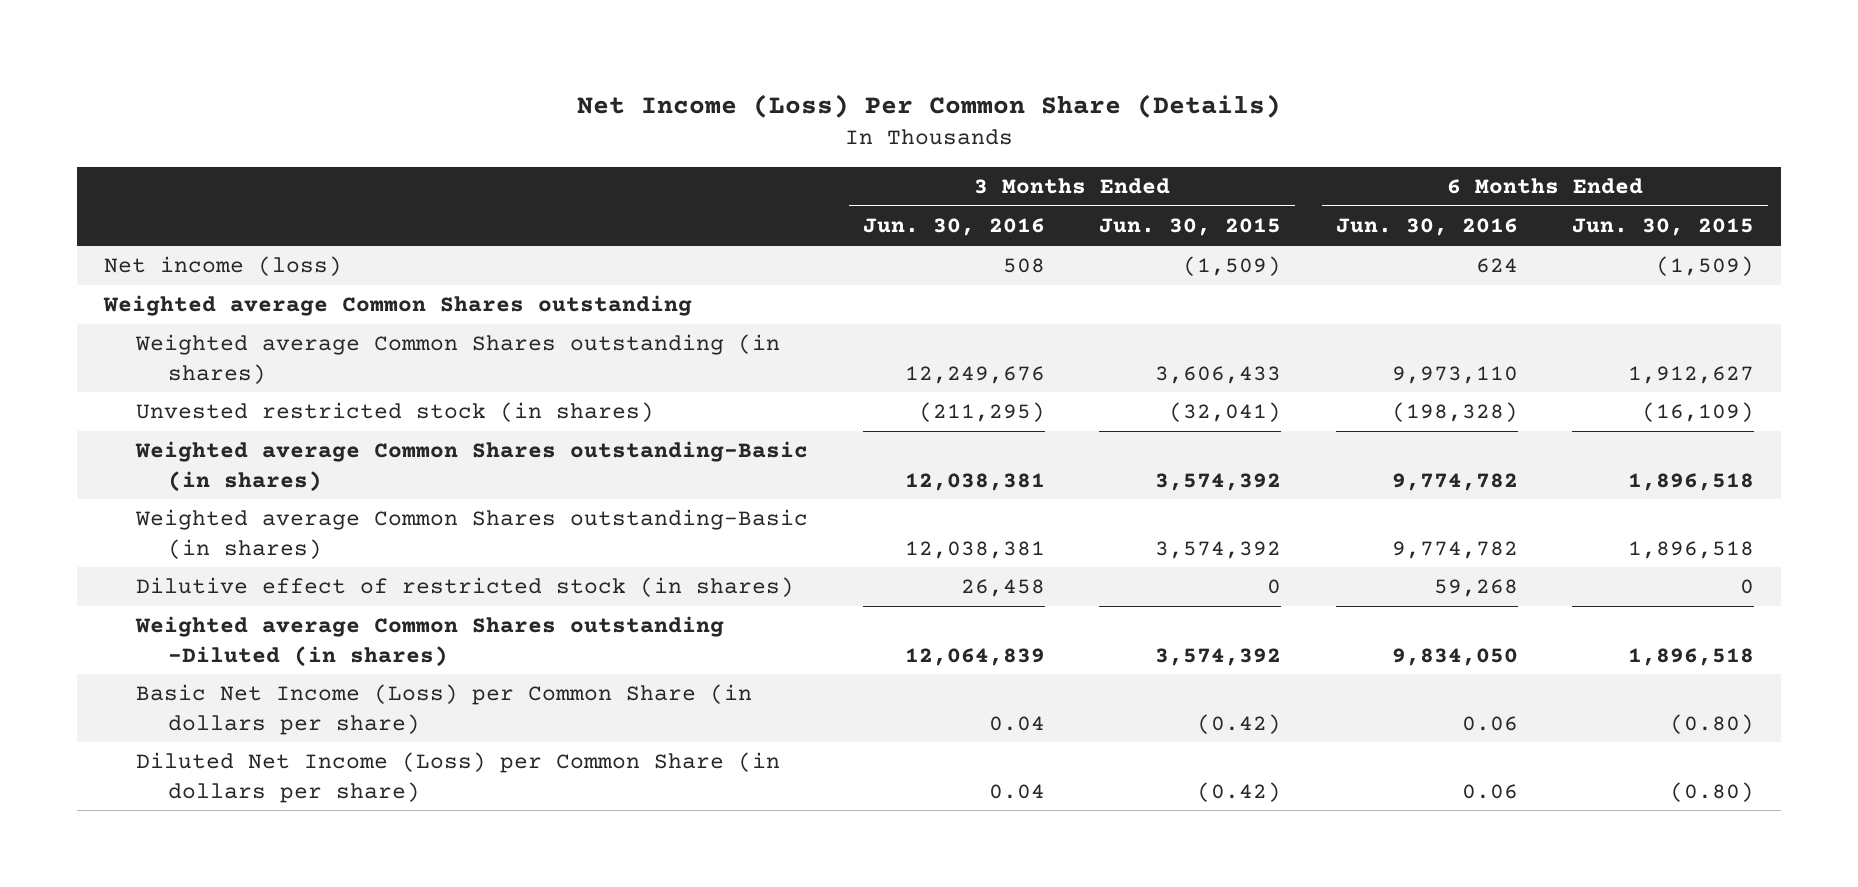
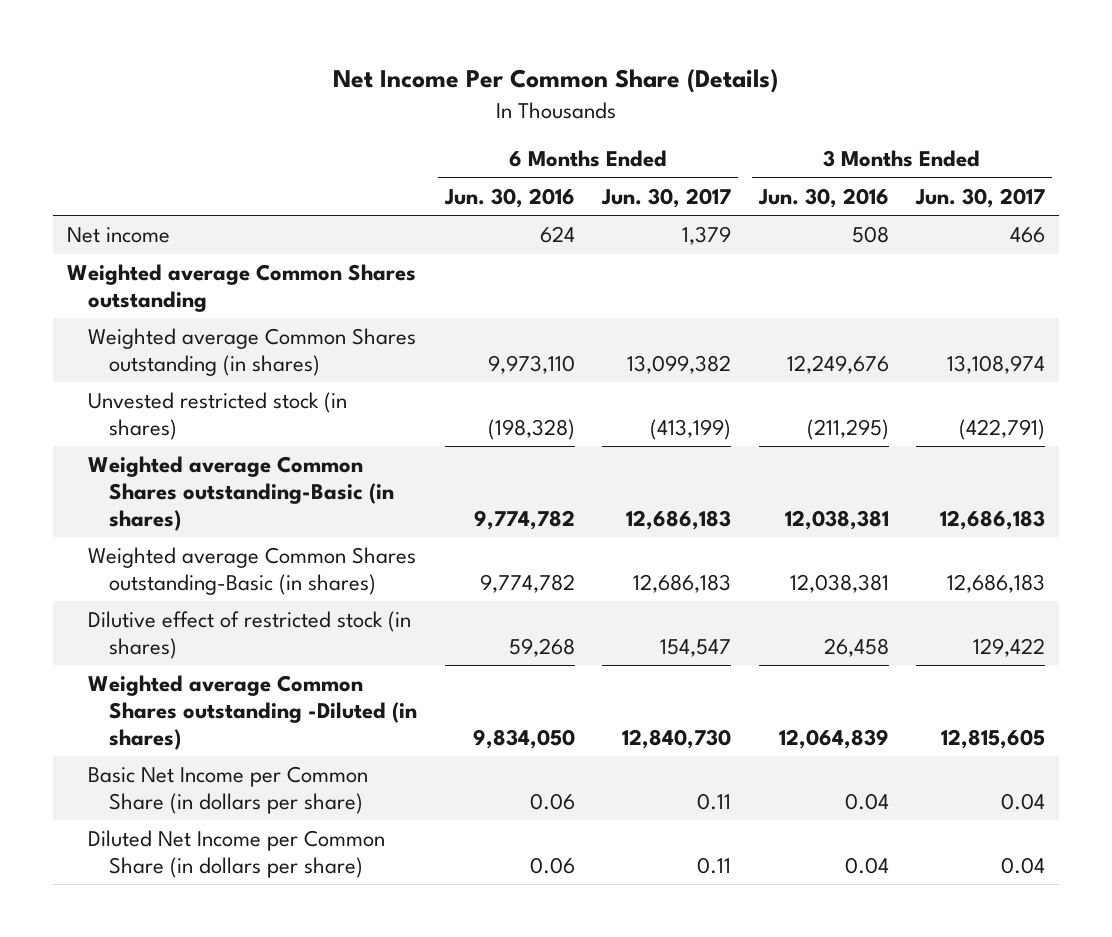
[577,93,1282,118] Net Income (Loss) Per Common Share (Details) -> [332,69,778,94] Net Income Per Common Share (Details)
[1099,218,1282,237] Jun. 30, 2015 -> none
[1572,218,1755,237] Jun. 30, 2015 -> none
none -> [601,187,732,208] Jun. 30, 2017
none -> [915,187,1046,208] Jun. 30, 2017
[104,256,343,277] Net income (loss) -> [66,227,170,244] Net income
[136,684,753,735] Basic Net Income (Loss) per Common Share (in dollars per share) -> [87,766,368,815] Basic Net Income per Common Share (in dollars per share)
[136,752,781,803] Diluted Net Income (Loss) per Common Share (in dollars per share) -> [87,830,385,879] Diluted Net Income per Common Share (in dollars per share)

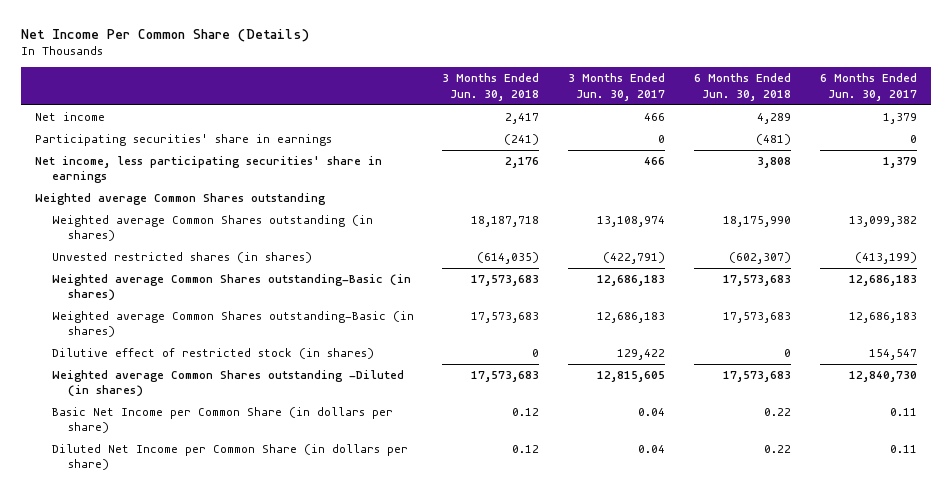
[443,187,575,208] Jun. 30, 2016 -> none
[757,187,889,208] Jun. 30, 2016 -> none
none -> [442,73,540,101] 3 Months Ended Jun. 30, 2018
none -> [694,73,792,101] 6 Months Ended Jun. 30, 2018
none -> [35,133,333,146] Participating securities' share in earnings
none -> [35,155,383,184] Net income, less participating securities' share in earnings
[87,392,347,441] Unvested restricted stock (in shares) -> [51,251,312,263] Unvested restricted shares (in shares)

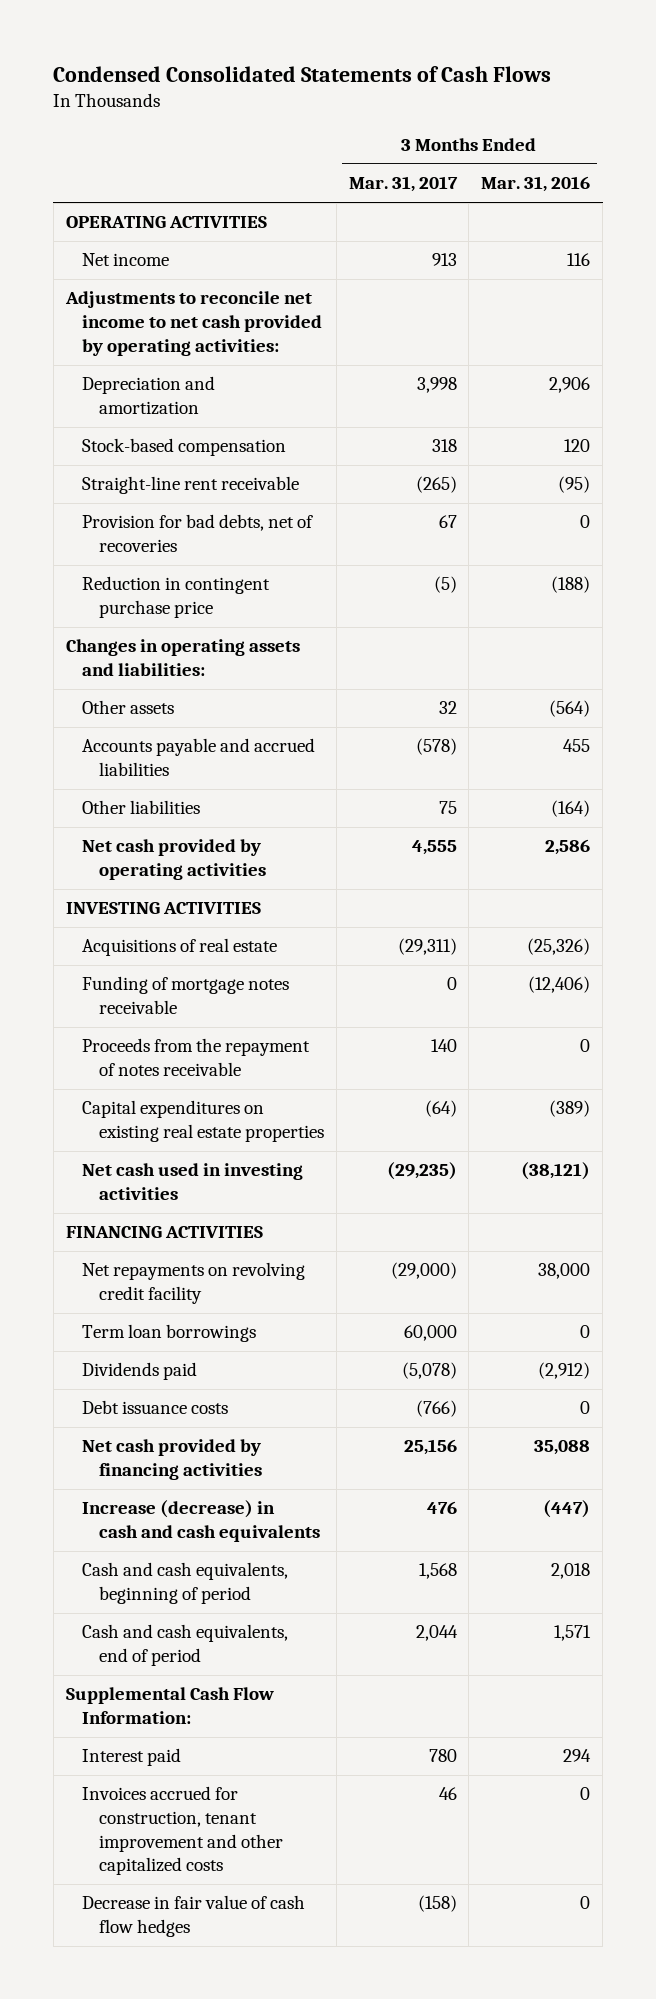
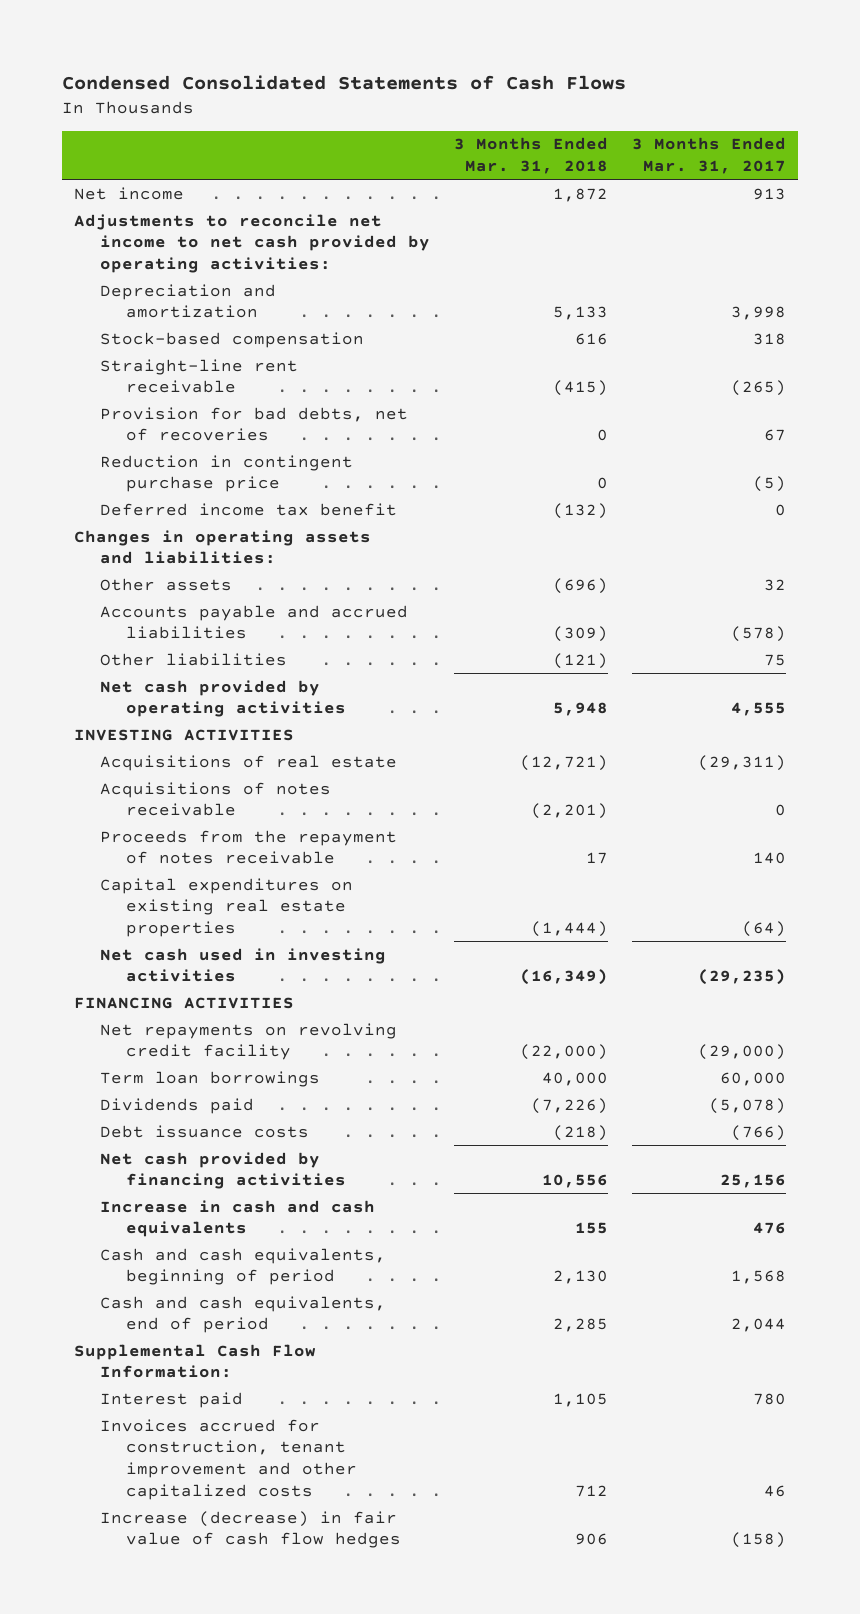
[481,176,591,193] Mar. 31, 2016 -> none
none -> [454,137,609,175] 3 Months Ended Mar. 31, 2018
[65,216,267,229] OPERATING ACTIVITIES -> none
none -> [99,502,397,516] Deferred income tax benefit
[82,976,290,1015] Funding of mortgage notes receivable -> [99,781,331,817] Acquisitions of notes receivable
[82,1500,320,1543] Increase (decrease) in cash and cash equivalents -> [99,1199,375,1238] Increase in cash and cash equivalents
[82,1895,306,1938] Decrease in fair value of cash flow hedges -> [99,1510,401,1549] Increase (decrease) in fair value of cash flow hedges

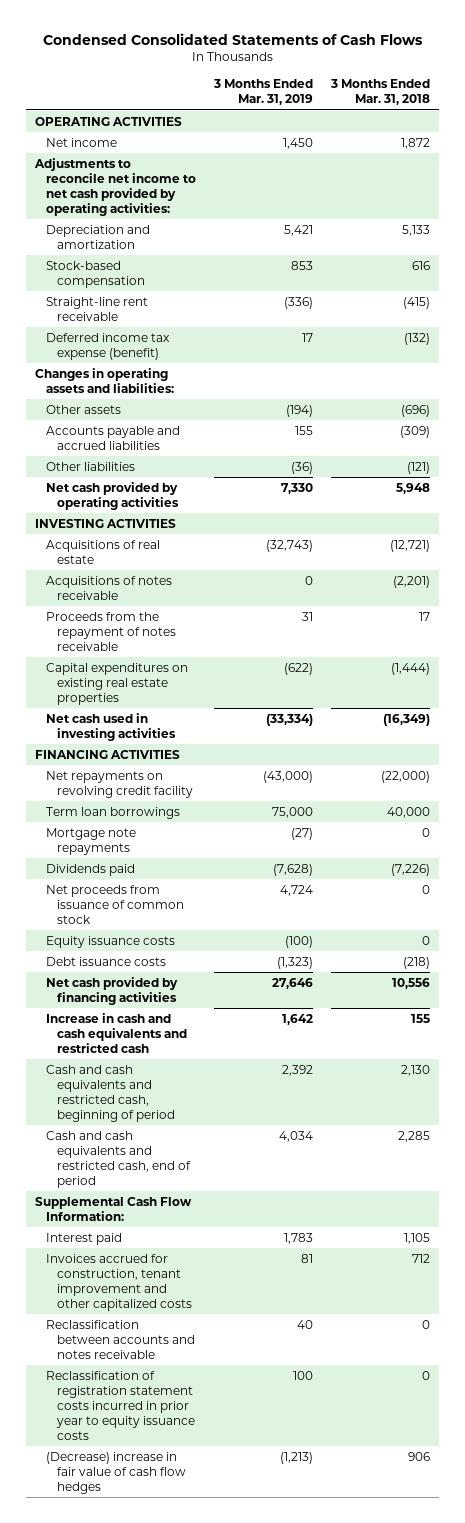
[632,137,787,175] 3 Months Ended Mar. 31, 2017 -> none
none -> [213,79,314,106] 3 Months Ended Mar. 31, 2019
none -> [35,116,183,126] OPERATING ACTIVITIES
[99,406,408,442] Provision for bad debts, net of recoveries -> none
[99,454,353,493] Reduction in contingent purchase price -> none
[99,502,397,516] Deferred income tax benefit -> [46,332,171,360] Deferred income tax expense (benefit)
none -> [46,827,137,855] Mortgage note repayments
none -> [46,884,184,924] Net proceeds from issuance of common stock
none -> [46,935,176,948] Equity issuance costs
[99,1199,375,1238] Increase in cash and cash equivalents -> [46,1012,187,1053] Increase in cash and cash equivalents and restricted cash
[99,1247,386,1286] Cash and cash equivalents, beginning of period -> [46,1064,175,1122] Cash and cash equivalents and restricted cash, beginning of period
[99,1295,386,1334] Cash and cash equivalents, end of period -> [46,1130,191,1188] Cash and cash equivalents and restricted cash, end of period
none -> [46,1319,195,1359] Reclassification between accounts and notes receivable
none -> [46,1370,195,1440] Reclassification of registration statement costs incurred in prior year to equity issuance costs
[99,1510,401,1549] Increase (decrease) in fair value of cash flow hedges -> [46,1451,186,1494] (Decrease) increase in fair value of cash flow hedges

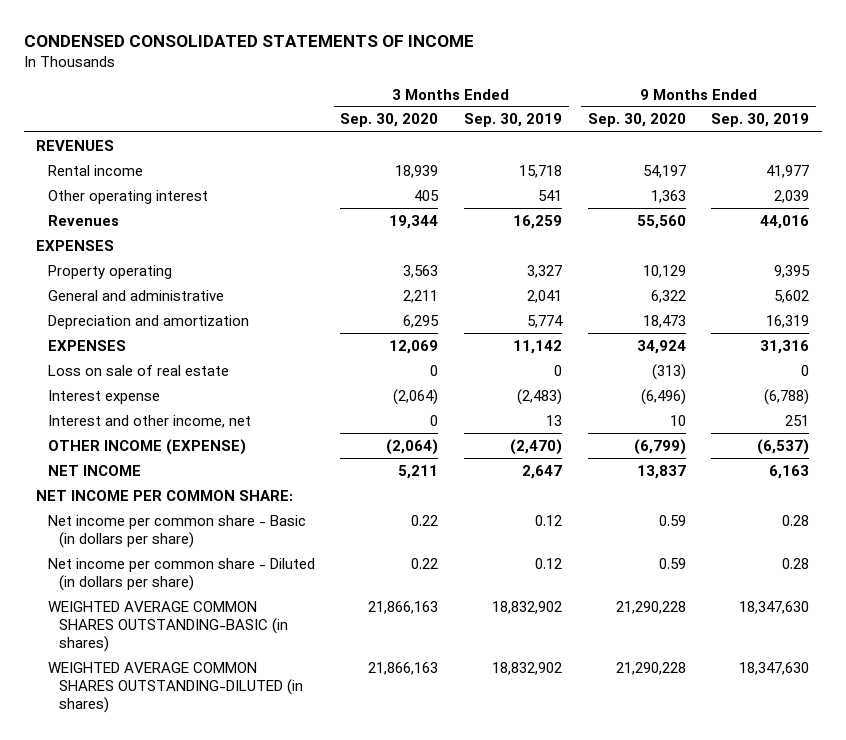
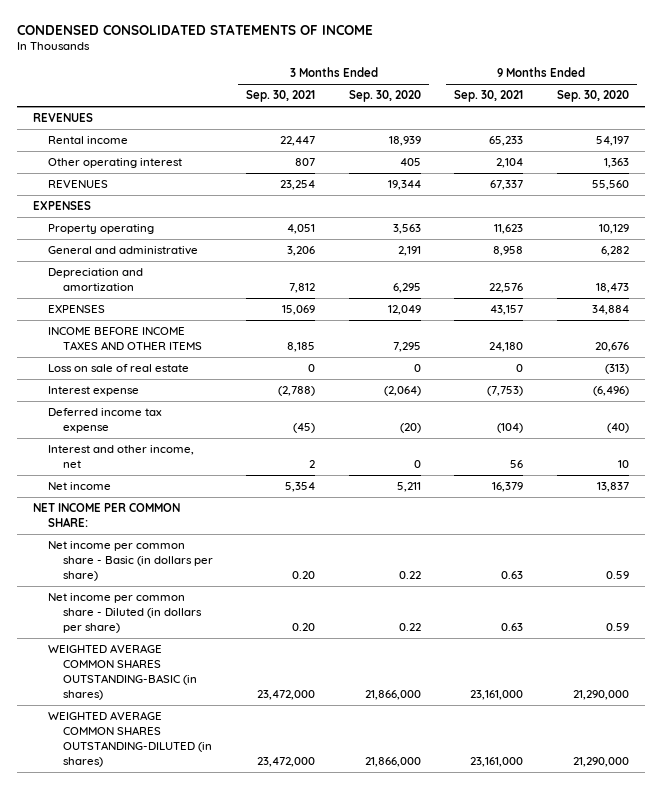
[464,113,563,128] Sep. 30, 2019 -> none
[711,113,810,128] Sep. 30, 2019 -> none
none -> [246,90,316,103] Sep. 30, 2021
none -> [454,90,524,103] Sep. 30, 2021
[47,214,119,226] Revenues -> [48,180,109,189] REVENUES
[403,289,439,303] 2,211 -> [397,246,421,257] 2,191
[650,289,686,303] 6,322 -> [600,246,629,257] 6,282
[389,339,439,354] 12,069 -> [387,305,421,316] 12,049
[636,339,686,354] 34,924 -> [591,305,629,316] 34,884
none -> [48,327,202,351] INCOME BEFORE INCOME TAXES AND OTHER ITEMS
none -> [48,408,163,434] Deferred income tax expense
[47,438,246,455] OTHER INCOME (EXPENSE) -> none
[47,464,141,476] NET INCOME -> [48,482,112,491] Net income
[368,600,439,614] 21,866,163 -> [364,690,421,701] 21,866,000
[615,600,686,614] 21,290,228 -> [572,690,629,701] 21,290,000
[368,661,439,675] 21,866,163 -> [364,757,421,768] 21,866,000
[615,661,686,675] 21,290,228 -> [572,757,629,768] 21,290,000

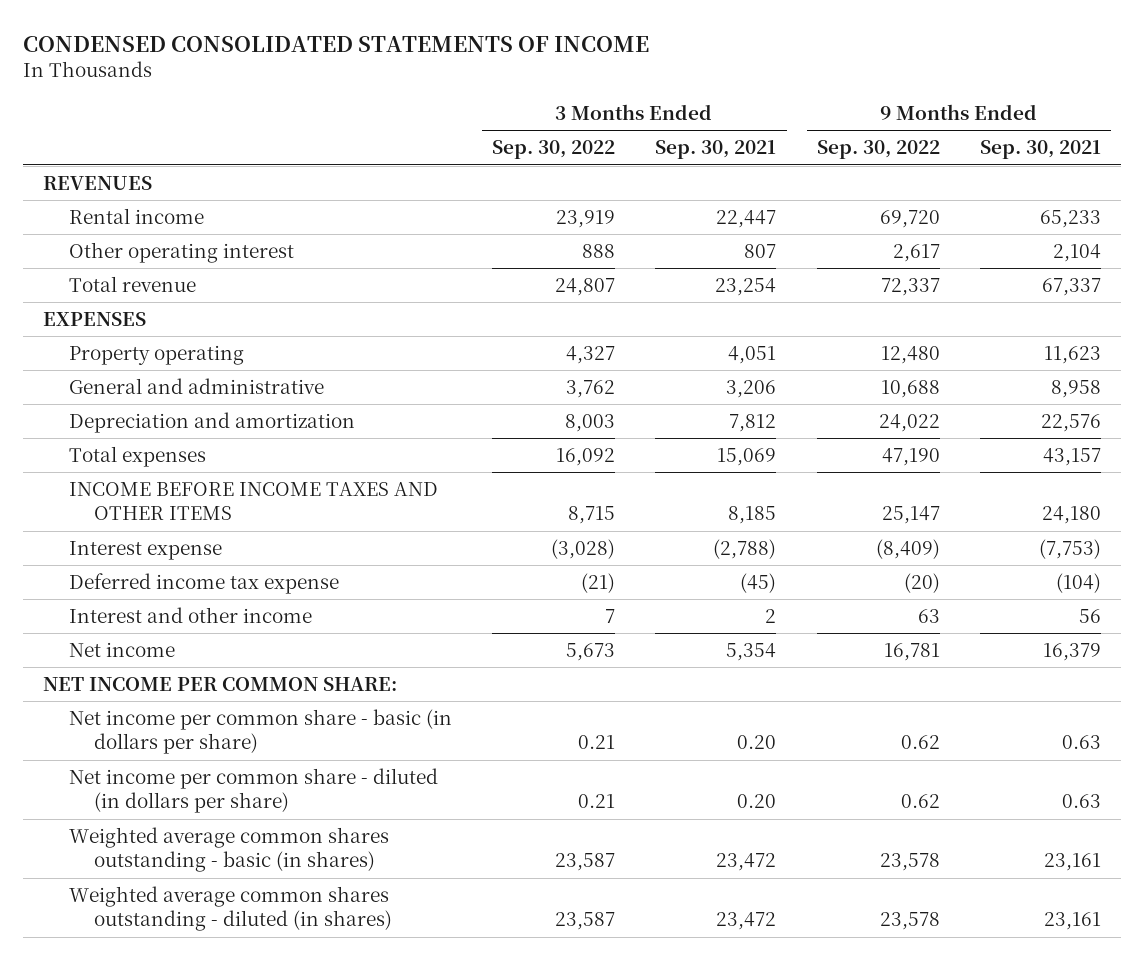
[348,90,421,103] Sep. 30, 2020 -> none
[556,90,629,103] Sep. 30, 2020 -> none
none -> [492,140,616,160] Sep. 30, 2022
none -> [816,140,940,160] Sep. 30, 2022
[48,180,109,189] REVENUES -> [68,276,196,293] Total revenue
[48,305,106,314] EXPENSES -> [68,446,206,468] Total expenses
[48,364,190,373] Loss on sale of real estate -> none
[48,445,195,469] Interest and other income, net -> [68,607,312,624] Interest and other income
[48,541,213,582] Net income per common share - Basic (in dollars per share) -> [68,709,452,755] Net income per common share - basic (in dollars per share)
[48,593,202,634] Net income per common share - Diluted (in dollars per share) -> [68,768,438,814] Net income per common share - diluted (in dollars per share)
[48,644,197,701] WEIGHTED AVERAGE COMMON SHARES OUTSTANDING-BASIC (in shares) -> [68,827,389,873] Weighted average common shares outstanding - basic (in shares)
[257,690,316,701] 23,472,000 -> [716,853,777,872] 23,472
[470,690,524,701] 23,161,000 -> [1044,853,1102,872] 23,161
[48,711,212,768] WEIGHTED AVERAGE COMMON SHARES OUTSTANDING-DILUTED (in shares) -> [68,886,393,932] Weighted average common shares outstanding - diluted (in shares)
[257,757,316,768] 23,472,000 -> [716,912,777,931] 23,472
[470,757,524,768] 23,161,000 -> [1044,912,1102,931] 23,161

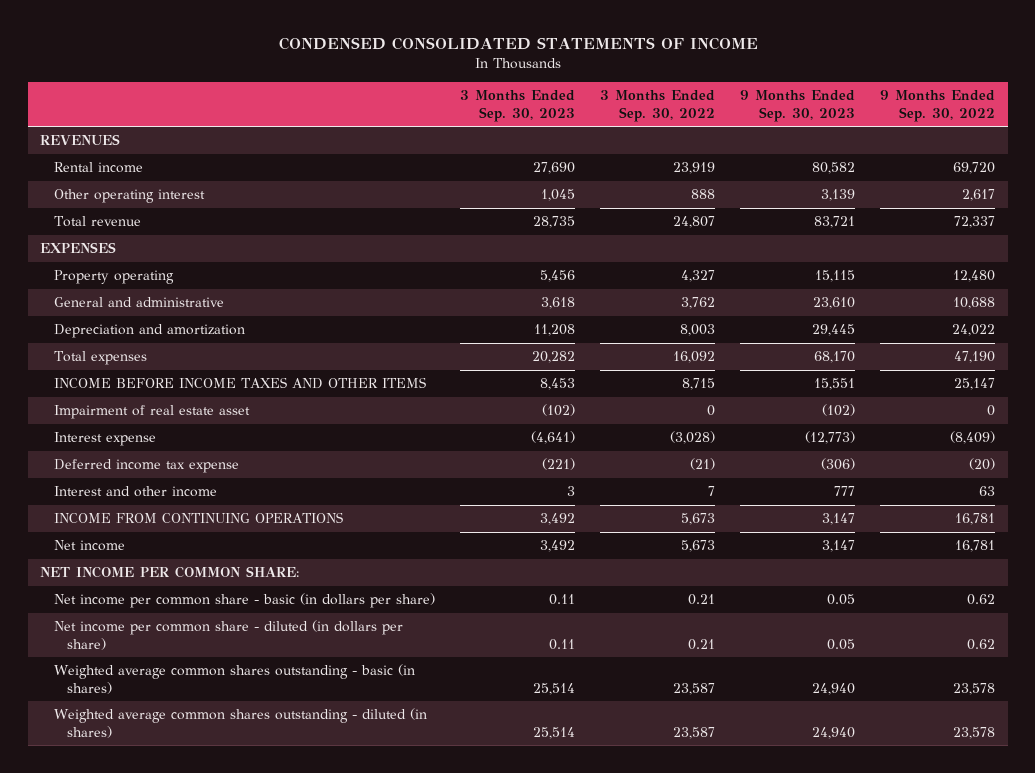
[655,140,777,160] Sep. 30, 2021 -> none
[980,140,1102,160] Sep. 30, 2021 -> none
none -> [459,90,575,122] 3 Months Ended Sep. 30, 2023
none -> [740,90,856,122] 9 Months Ended Sep. 30, 2023
none -> [53,405,250,420] Impairment of real estate asset
none -> [53,512,343,524] INCOME FROM CONTINUING OPERATIONS

